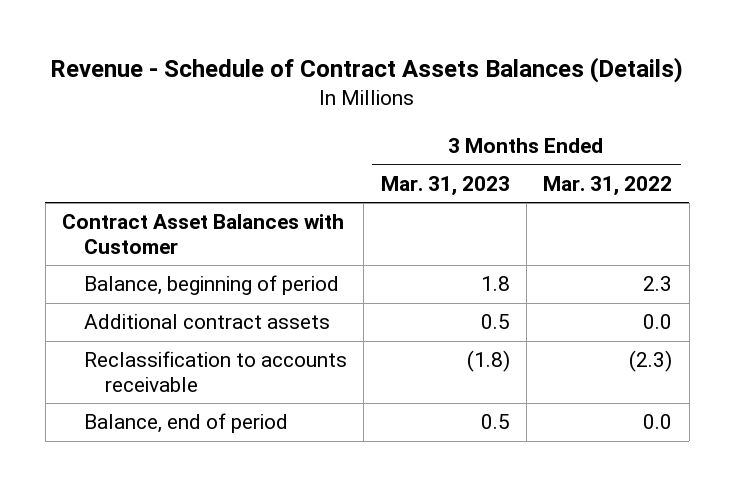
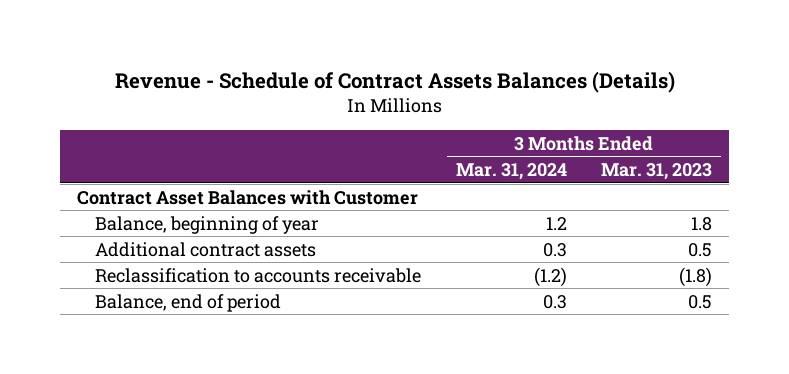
[543,175,673,196] Mar. 31, 2022 -> none
none -> [455,163,567,181] Mar. 31, 2024
[83,275,339,296] Balance, beginning of period -> [95,215,320,234] Balance, beginning of year

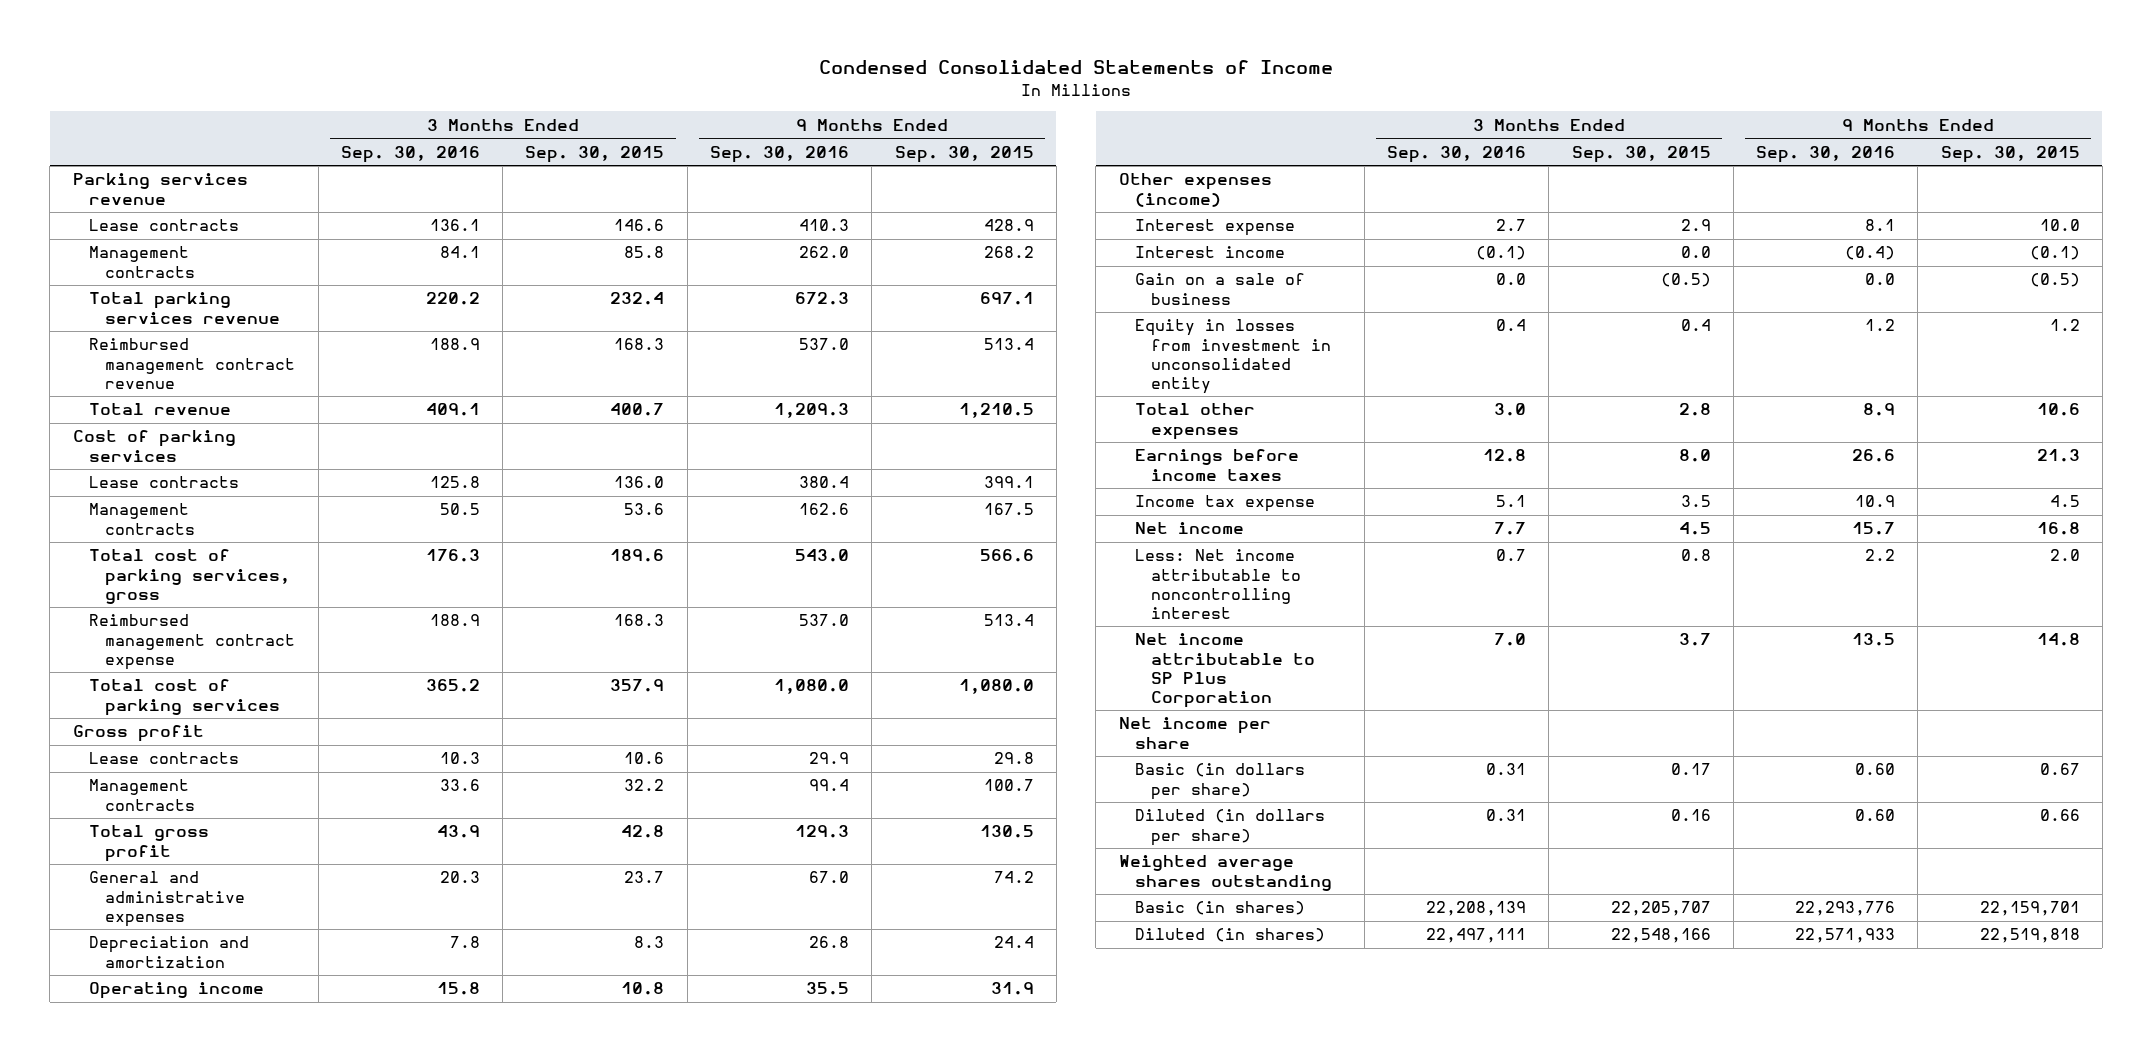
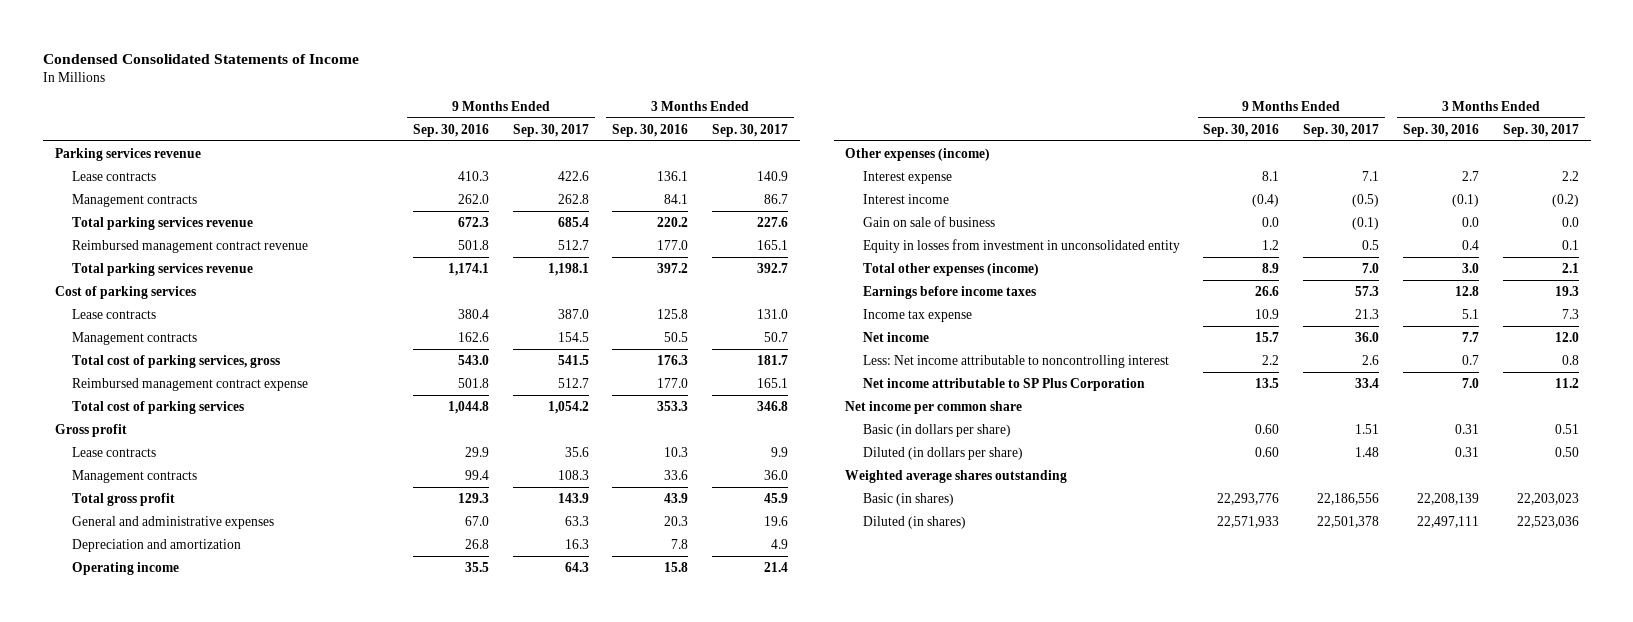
[525,145,665,163] Sep. 30, 2015 -> none
[894,145,1034,163] Sep. 30, 2015 -> none
none -> [512,123,589,137] Sep. 30, 2017
none -> [712,123,789,137] Sep. 30, 2017
[429,338,480,351] 188.9 -> [657,239,689,250] 177.0
[799,338,850,351] 537.0 -> [457,239,489,250] 501.8
[88,403,231,416] Total revenue -> [72,262,254,276] Total parking services revenue
[425,403,480,417] 409.1 -> [657,262,689,273] 397.2
[774,403,850,419] 1,209.3 -> [447,262,489,276] 1,174.1
[429,614,480,627] 188.9 -> [657,377,689,388] 177.0
[799,614,850,627] 537.0 -> [457,377,489,388] 501.8
[425,679,480,693] 365.2 -> [657,400,689,411] 353.3
[774,679,850,695] 1,080.0 -> [447,400,489,414] 1,044.8
[1135,273,1306,305] Gain on a sale of business -> [862,215,995,227] Gain on sale of business
[1135,403,1256,440] Total other expenses -> [862,262,1039,276] Total other expenses (income)
[1118,717,1271,749] Net income per share -> [845,400,1023,414] Net income per common share

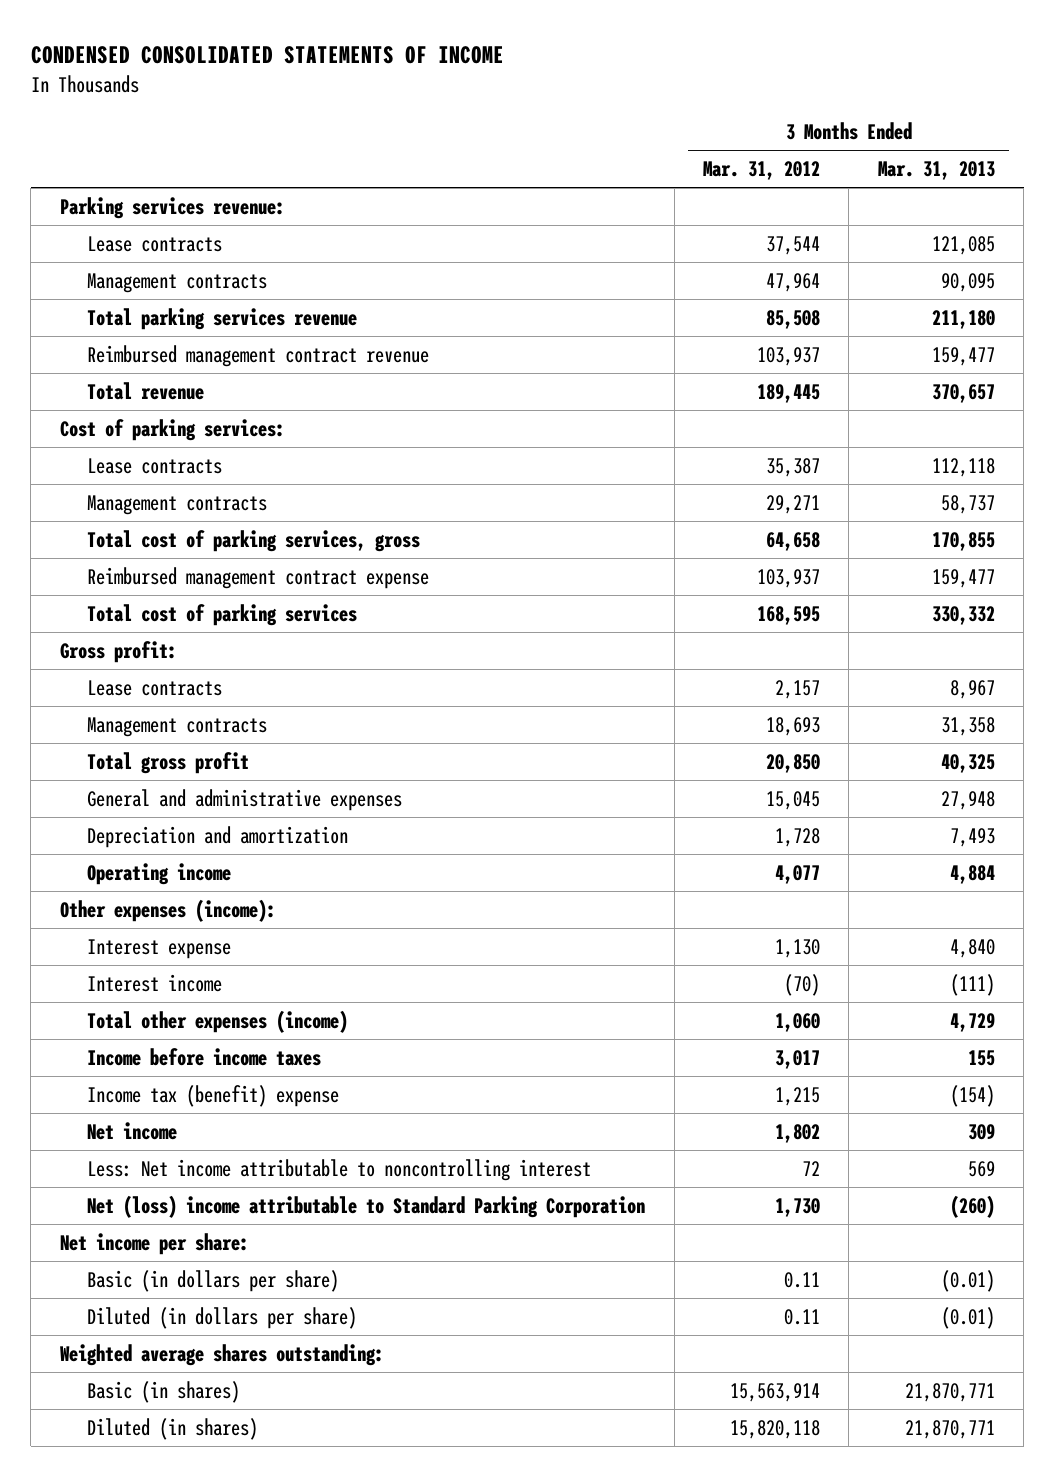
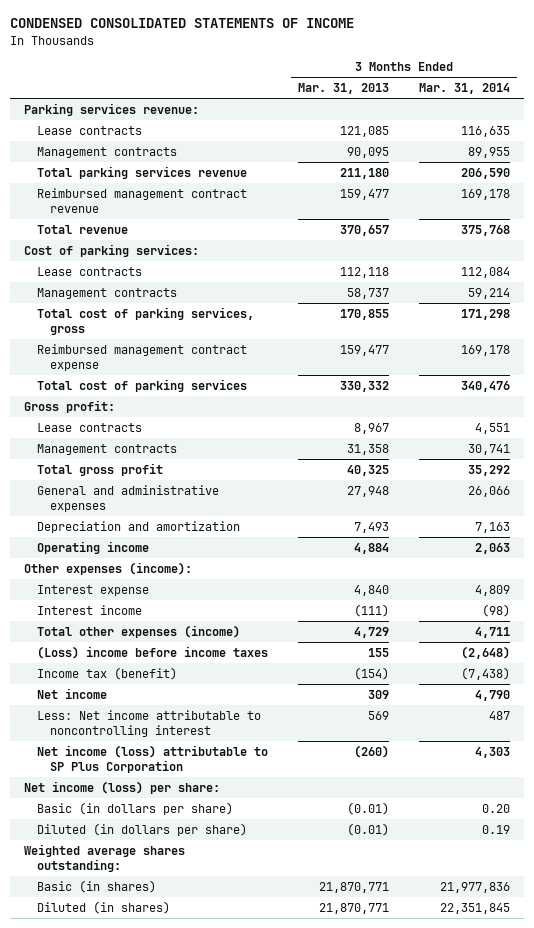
[702,161,820,181] Mar. 31, 2012 -> none
none -> [418,83,510,95] Mar. 31, 2014
[87,1048,322,1067] Income before income taxes -> [37,645,269,659] (Loss) income before income taxes
[87,1085,340,1108] Income tax (benefit) expense -> [37,666,178,680] Income tax (benefit)
[87,1195,646,1219] Net (loss) income attributable to Standard Parking Corporation -> [37,744,269,774] Net income (loss) attributable to SP Plus Corporation
[59,1233,249,1256] Net income per share: -> [24,780,221,794] Net income (loss) per share:

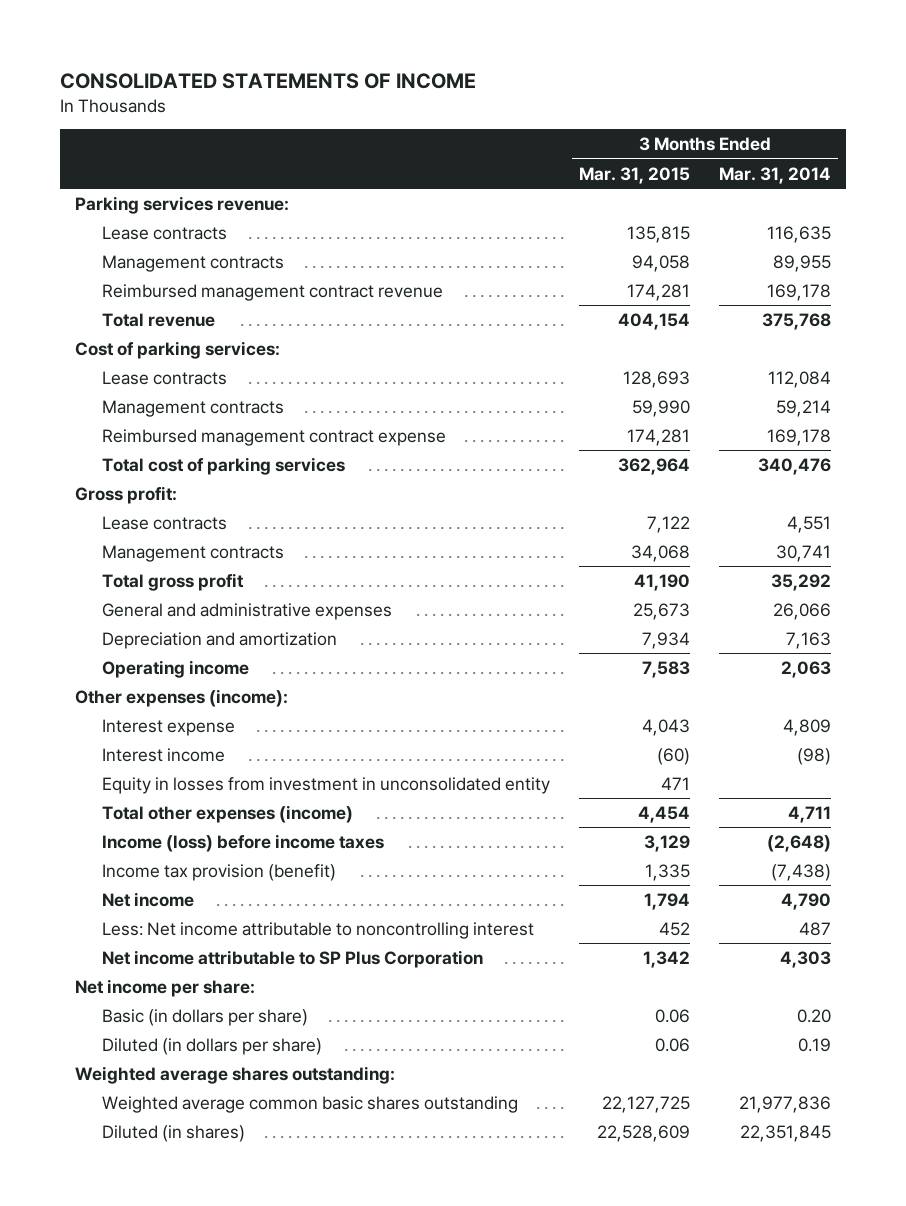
[9,18,354,29] CONDENSED CONSOLIDATED STATEMENTS OF INCOME -> [60,72,477,89] CONSOLIDATED STATEMENTS OF INCOME
[297,83,389,95] Mar. 31, 2013 -> none
none -> [578,166,690,184] Mar. 31, 2015
[37,165,248,179] Total parking services revenue -> none
[37,306,255,336] Total cost of parking services, gross -> none
none -> [101,776,550,794] Equity in losses from investment in unconsolidated entity
[37,645,269,659] (Loss) income before income taxes -> [101,833,384,852] Income (loss) before income taxes
[37,666,178,680] Income tax (benefit) -> [101,863,336,881] Income tax provision (benefit)
[37,744,269,774] Net income (loss) attributable to SP Plus Corporation -> [101,949,483,968] Net income attributable to SP Plus Corporation
[24,780,221,794] Net income (loss) per share: -> [75,978,256,997] Net income per share:
[37,879,157,893] Basic (in shares) -> [101,1095,518,1113] Weighted average common basic shares outstanding

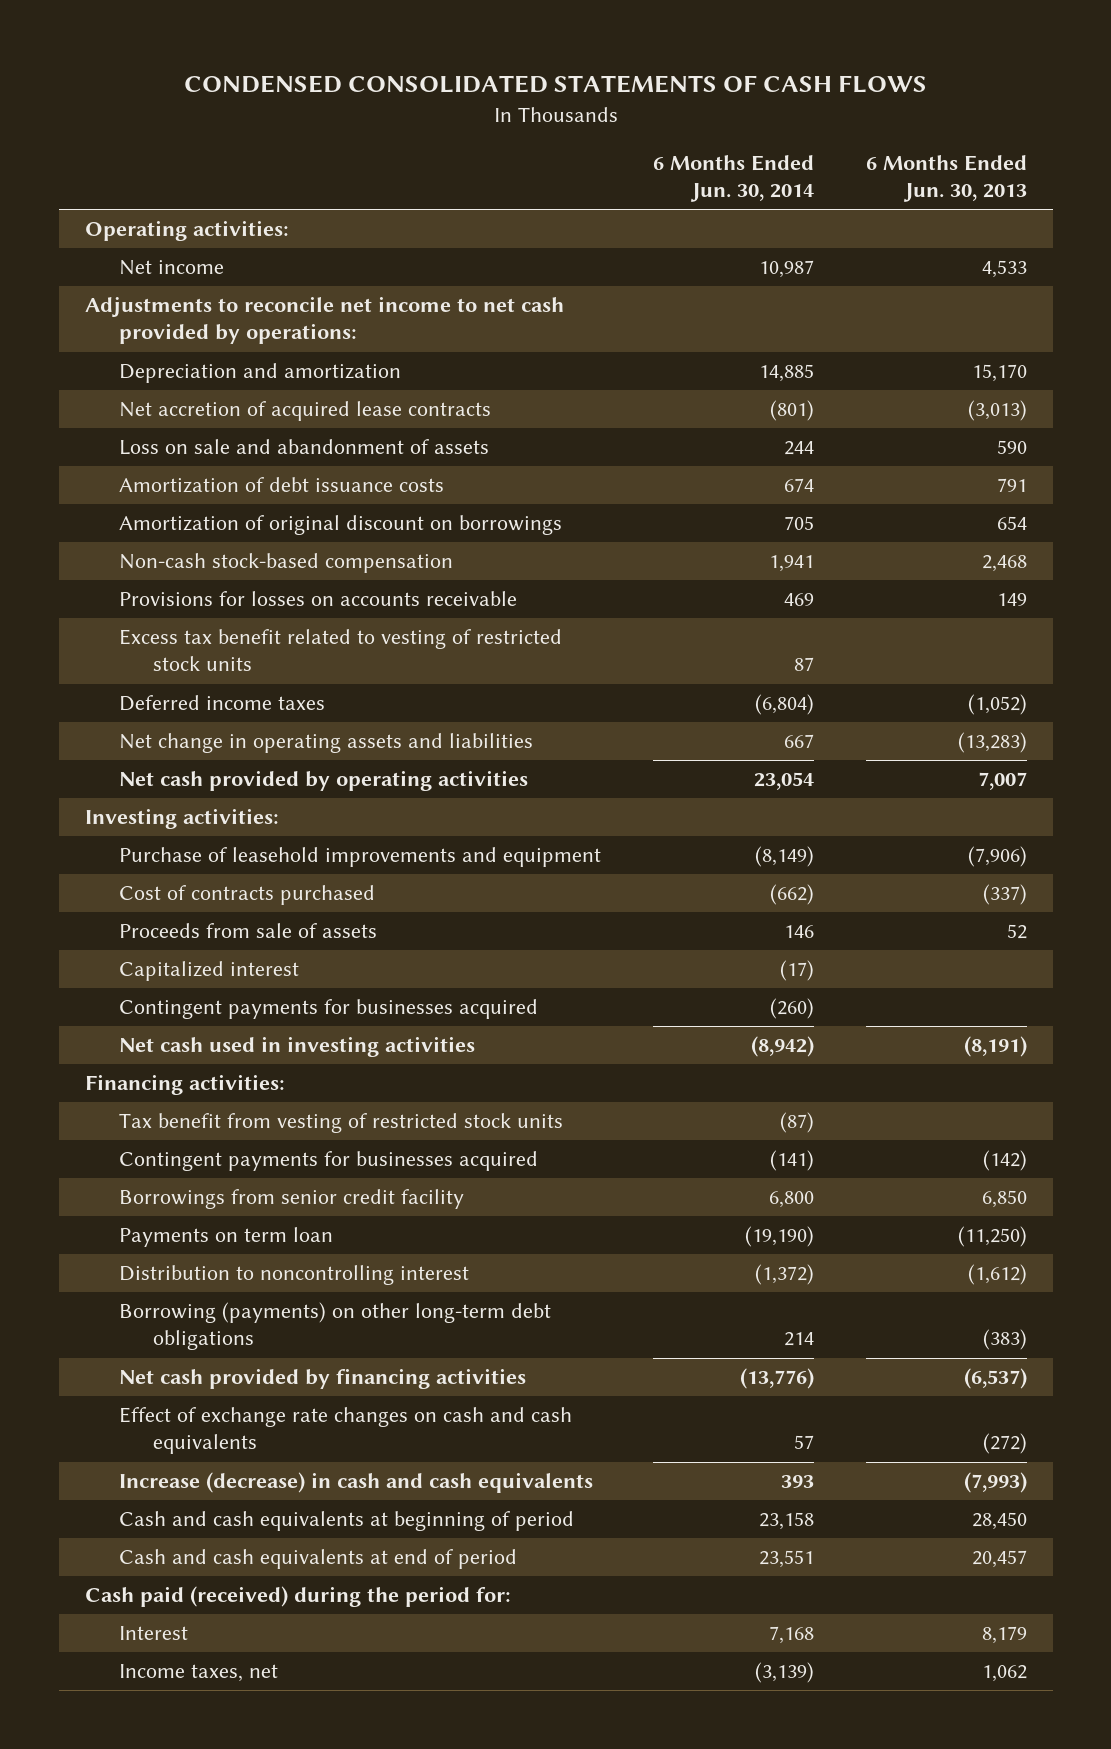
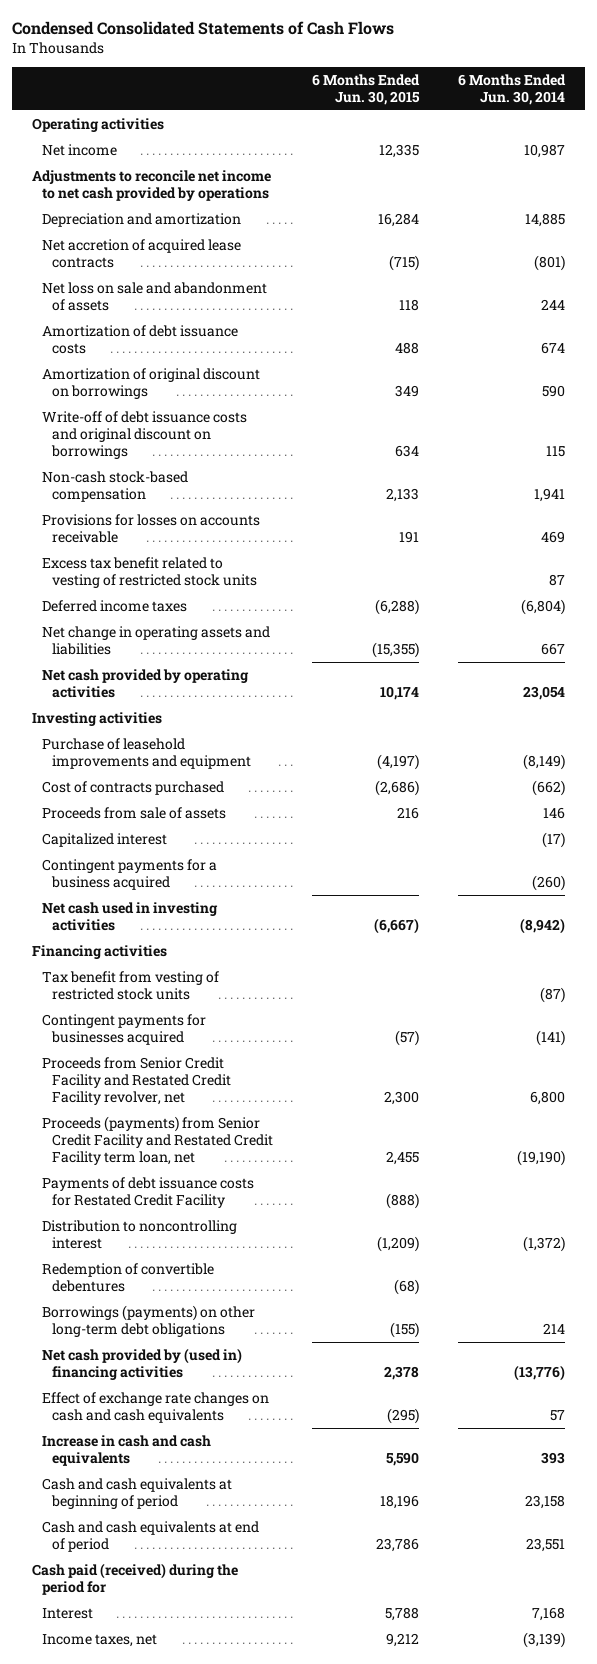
[183,75,927,94] CONDENSED CONSOLIDATED STATEMENTS OF CASH FLOWS -> [12,20,395,35] Condensed Consolidated Statements of Cash Flows
[865,154,1027,202] 6 Months Ended Jun. 30, 2013 -> none
none -> [312,73,421,105] 6 Months Ended Jun. 30, 2015
[84,220,289,242] Operating activities: -> [31,118,164,133] Operating activities
[84,296,564,345] Adjustments to reconcile net income to net cash provided by operations: -> [31,170,271,201] Adjustments to reconcile net income to net cash provided by operations
[119,439,490,456] Loss on sale and abandonment of assets -> [42,282,268,311] Net loss on sale and abandonment of assets
[783,516,814,531] 705 -> [542,384,566,397] 590
none -> [42,411,248,459] Write-off of debt issuance costs and original discount on borrowings
[84,808,279,830] Investing activities: -> [31,712,162,727] Investing activities
[119,999,539,1020] Contingent payments for businesses acquired -> [42,859,218,890] Contingent payments for a business acquired
[84,1074,285,1096] Financing activities: -> [31,945,167,960] Financing activities
[119,1189,465,1210] Borrowings from senior credit facility -> [42,1057,232,1105] Proceeds from Senior Credit Facility and Restated Credit Facility revolver, net
[119,1227,334,1248] Payments on term loan -> [42,1116,274,1165] Proceeds (payments) from Senior Credit Facility and Restated Credit Facility term loan, net
none -> [42,1177,255,1208] Payments of debt issuance costs for Restated Credit Facility
none -> [42,1263,215,1292] Redemption of convertible debentures
[119,1302,552,1351] Borrowing (payments) on other long-term debt obligations -> [42,1305,256,1337] Borrowings (payments) on other long-term debt obligations
[119,1368,527,1390] Net cash provided by financing activities -> [42,1348,243,1380] Net cash provided by (used in) financing activities
[119,1472,594,1494] Increase (decrease) in cash and cash equivalents -> [42,1435,212,1466] Increase in cash and cash equivalents
[84,1586,511,1608] Cash paid (received) during the period for: -> [31,1563,238,1595] Cash paid (received) during the period for

